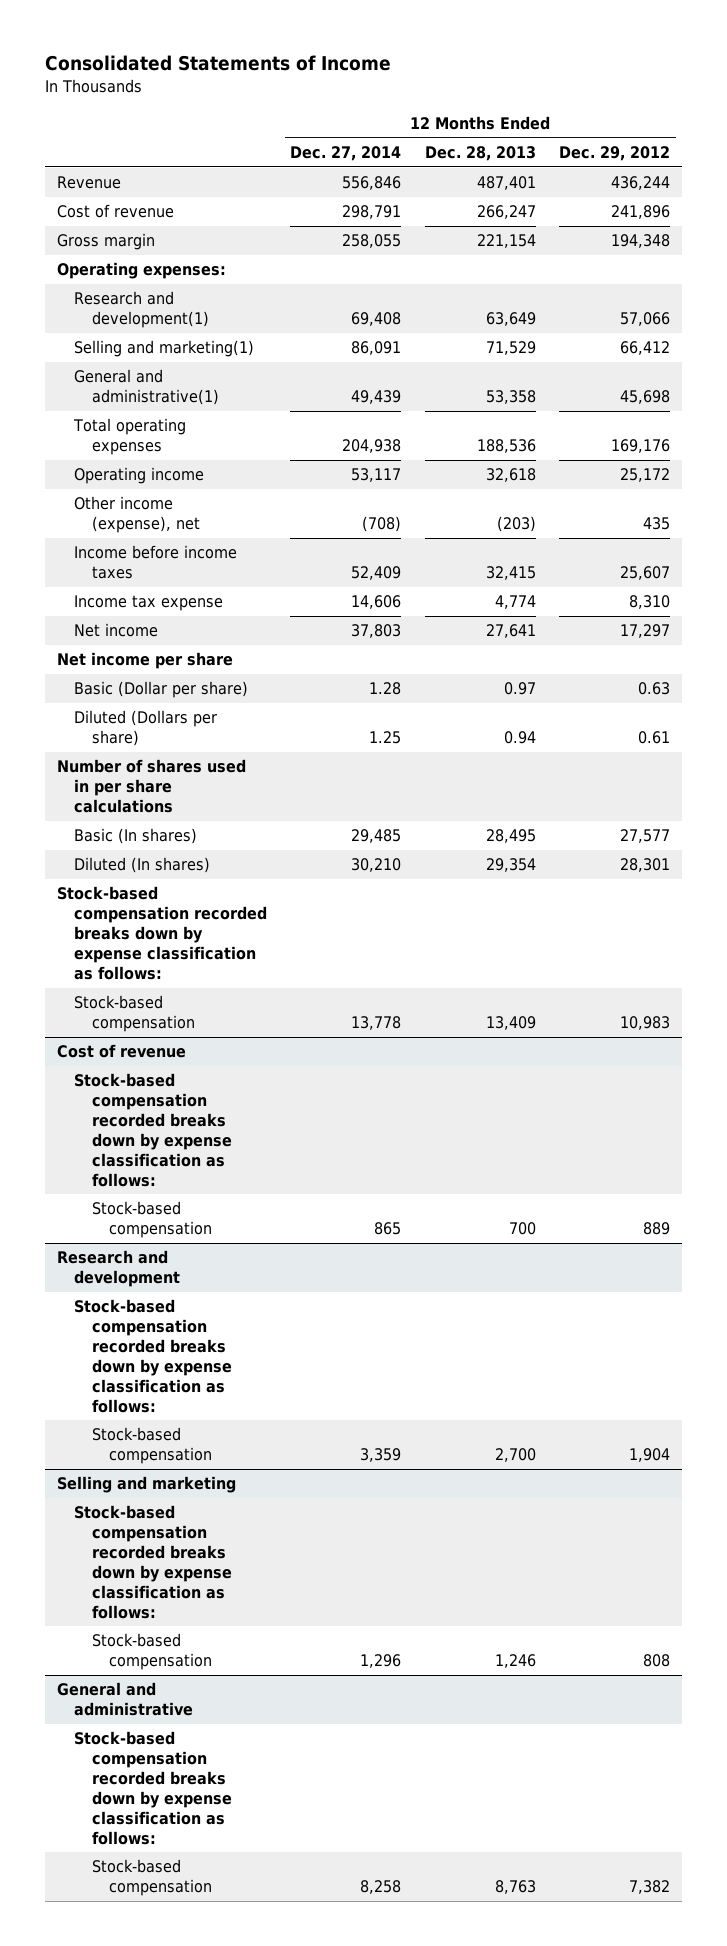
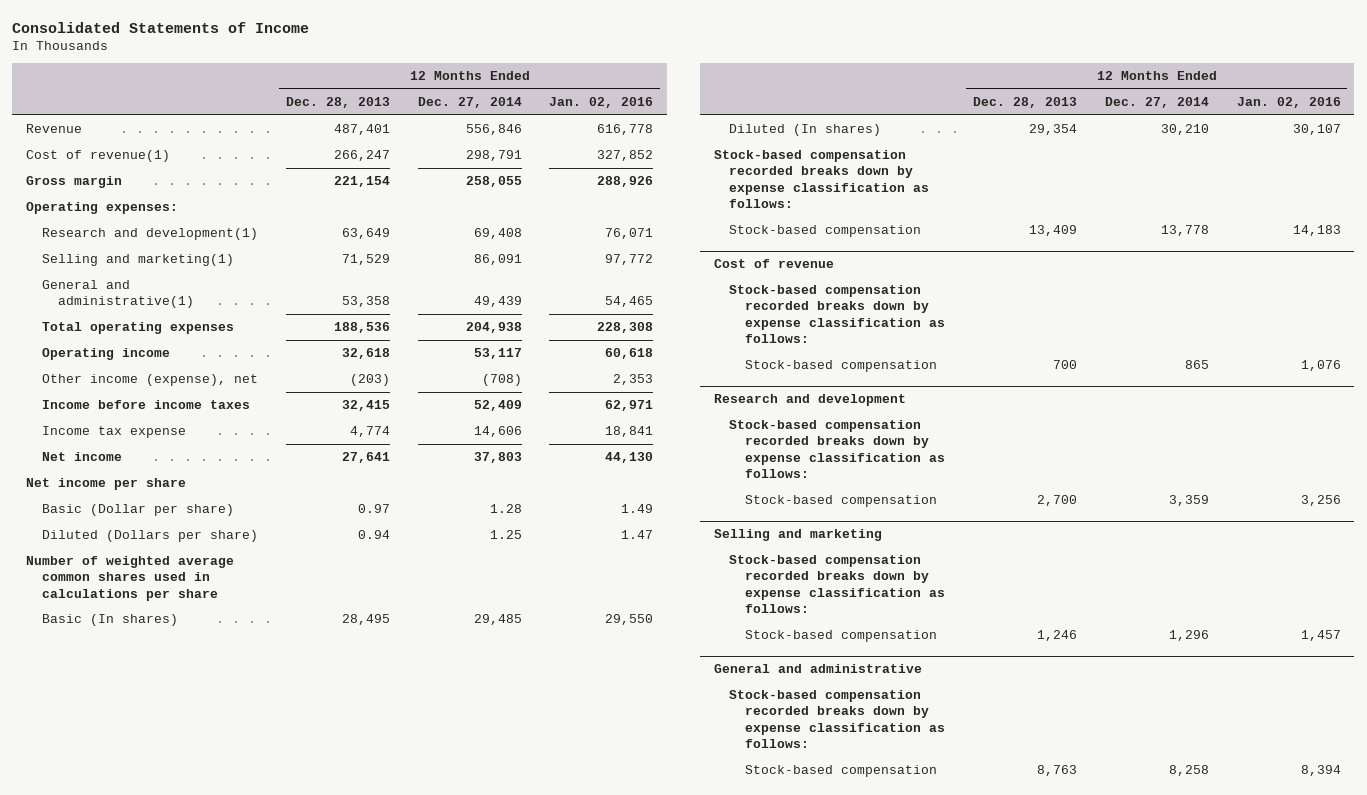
[558,145,670,161] Dec. 29, 2012 -> none
none -> [549,97,654,109] Jan. 02, 2016
[56,204,174,219] Cost of revenue -> [26,150,171,163] Cost of revenue(1)
[56,759,246,814] Number of shares used in per share calculations -> [26,556,235,601] Number of weighted average common shares used in calculations per share

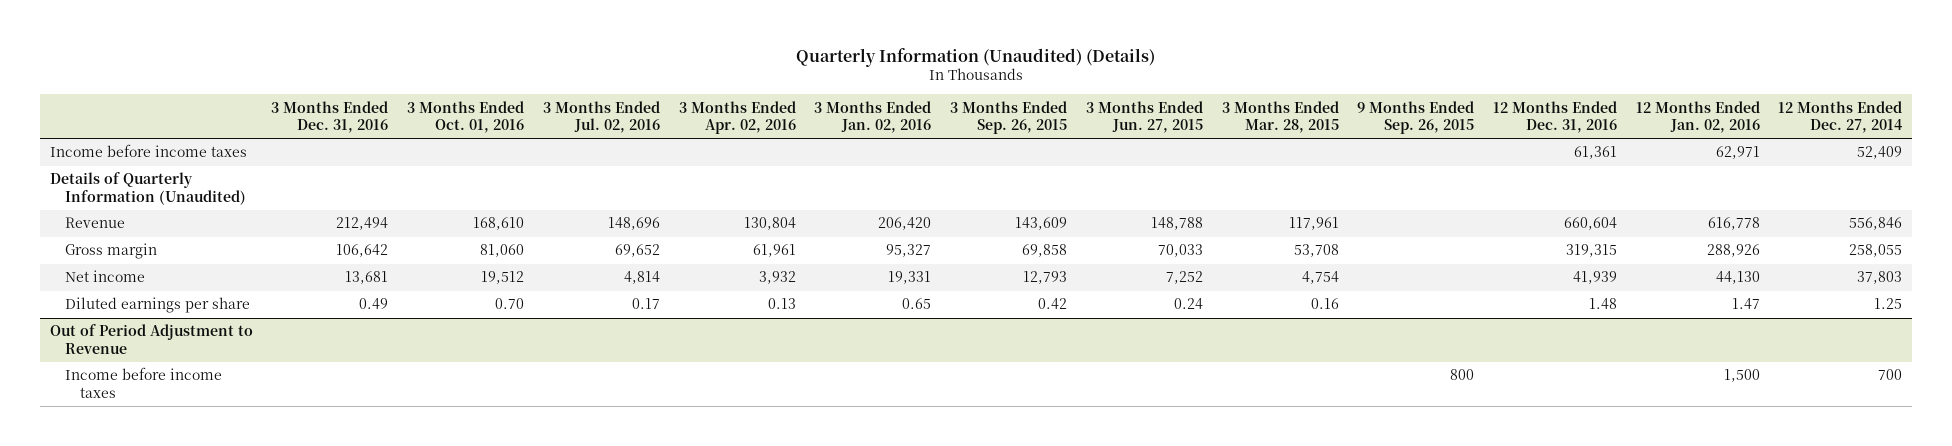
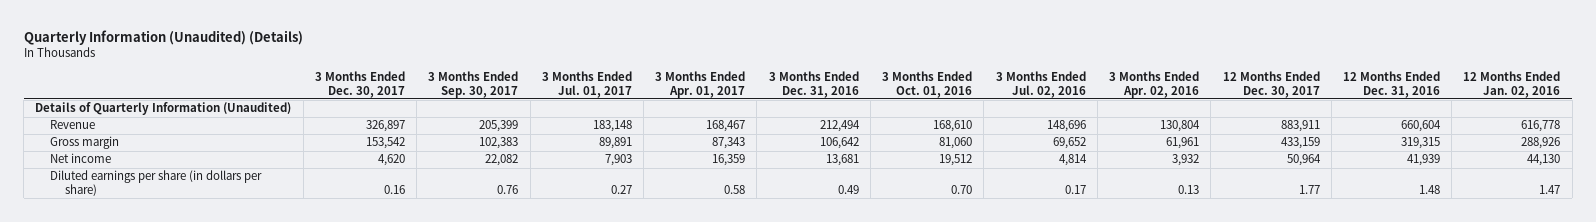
[814,100,932,133] 3 Months Ended Jan. 02, 2016 -> none
[950,100,1068,134] 3 Months Ended Sep. 26, 2015 -> none
[1085,100,1203,133] 3 Months Ended Jun. 27, 2015 -> none
[1221,100,1339,133] 3 Months Ended Mar. 28, 2015 -> none
[1357,100,1475,134] 9 Months Ended Sep. 26, 2015 -> none
[1778,100,1903,133] 12 Months Ended Dec. 27, 2014 -> none
none -> [314,70,405,98] 3 Months Ended Dec. 30, 2017
none -> [428,70,519,98] 3 Months Ended Sep. 30, 2017
none -> [541,70,632,98] 3 Months Ended Jul. 01, 2017
none -> [655,70,746,98] 3 Months Ended Apr. 01, 2017
none -> [1222,70,1320,98] 12 Months Ended Dec. 30, 2017
[49,144,247,158] Income before income taxes -> none
[49,324,253,354] Out of Period Adjustment to Revenue -> none
[65,367,223,398] Income before income taxes -> none
[65,297,251,314] Diluted earnings per share -> [50,170,263,197] Diluted earnings per share (in dollars per share)

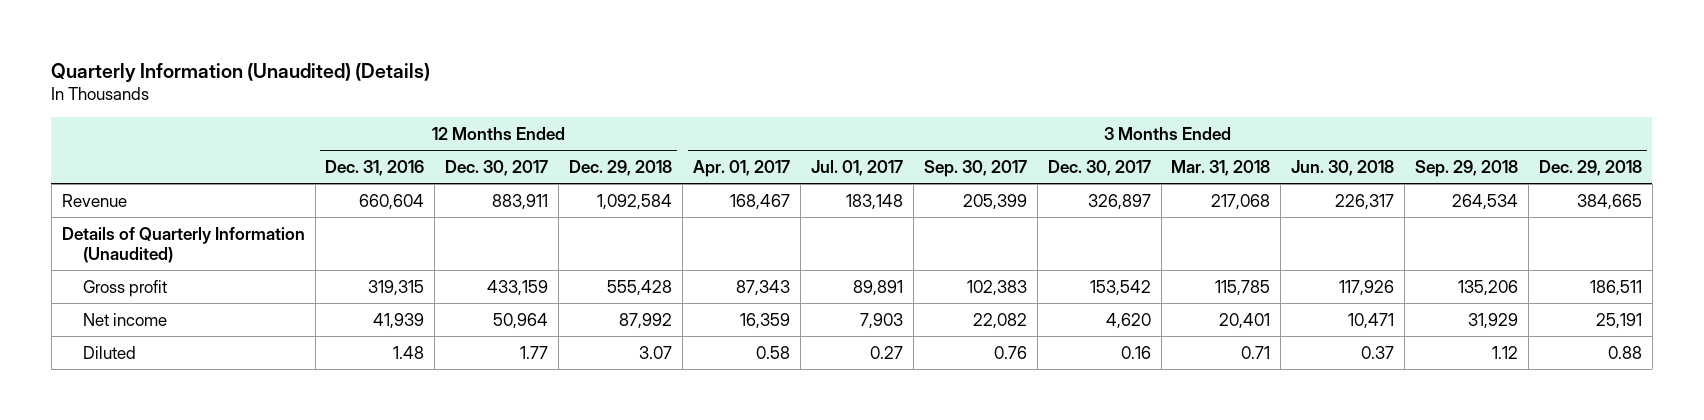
[768,70,859,98] 3 Months Ended Dec. 31, 2016 -> none
[882,70,973,98] 3 Months Ended Oct. 01, 2016 -> none
[995,70,1086,98] 3 Months Ended Jul. 02, 2016 -> none
[1109,70,1200,98] 3 Months Ended Apr. 02, 2016 -> none
[1463,70,1561,98] 12 Months Ended Jan. 02, 2016 -> none
none -> [569,159,673,176] Dec. 29, 2018
none -> [1171,159,1271,176] Mar. 31, 2018
none -> [1291,159,1395,176] Jun. 30, 2018
none -> [1415,159,1519,177] Sep. 29, 2018
none -> [1539,159,1643,176] Dec. 29, 2018
[35,102,292,116] Details of Quarterly Information (Unaudited) -> [61,226,305,264] Details of Quarterly Information (Unaudited)
[50,136,120,150] Gross margin -> [82,279,167,297] Gross profit
[50,170,263,197] Diluted earnings per share (in dollars per share) -> [82,345,136,359] Diluted

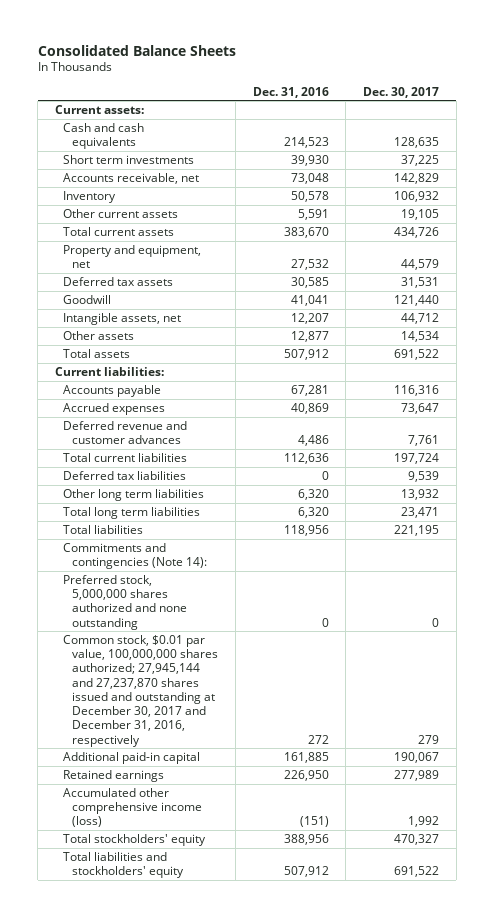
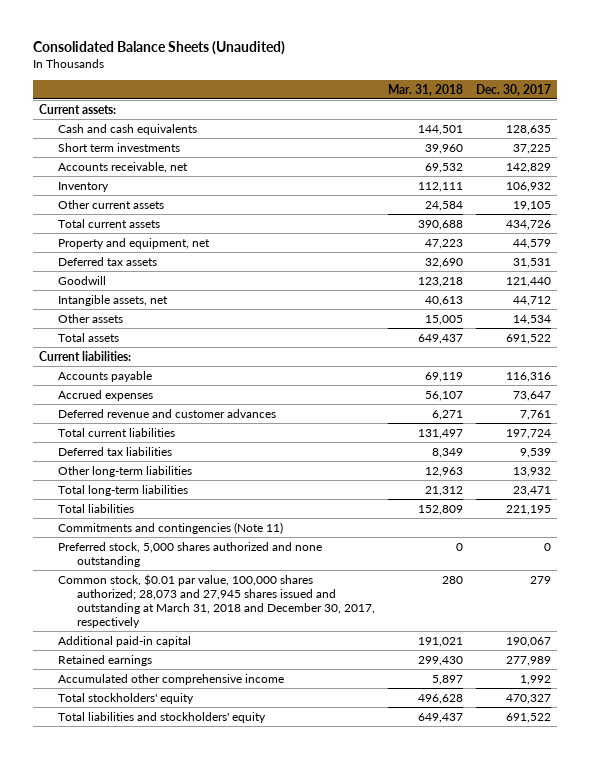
[37,44,236,56] Consolidated Balance Sheets -> [32,40,285,55] Consolidated Balance Sheets (Unaudited)
[252,86,329,98] Dec. 31, 2016 -> none
none -> [387,84,463,97] Mar. 31, 2018
[63,488,205,501] Other long term liabilities -> [58,465,193,477] Other long-term liabilities
[63,506,201,519] Total long term liabilities -> [58,484,189,496] Total long-term liabilities
[63,542,207,570] Commitments and contingencies (Note 14): -> [58,521,284,534] Commitments and contingencies (Note 11)
[63,574,187,630] Preferred stock, 5,000,000 shares authorized and none outstanding -> [58,541,323,567] Preferred stock, 5,000 shares authorized and none outstanding
[63,634,218,747] Common stock, $0.01 par value, 100,000,000 shares authorized; 27,945,144 and 27,237,870 shares issued and outstanding at December 30, 2017 and December 31, 2016, respectively -> [58,573,375,629] Common stock, $0.01 par value, 100,000 shares authorized; 28,073 and 27,945 shares issued and outstanding at March 31, 2018 and December 30, 2017, respectively
[63,787,202,828] Accumulated other comprehensive income (loss) -> [58,673,285,685] Accumulated other comprehensive income

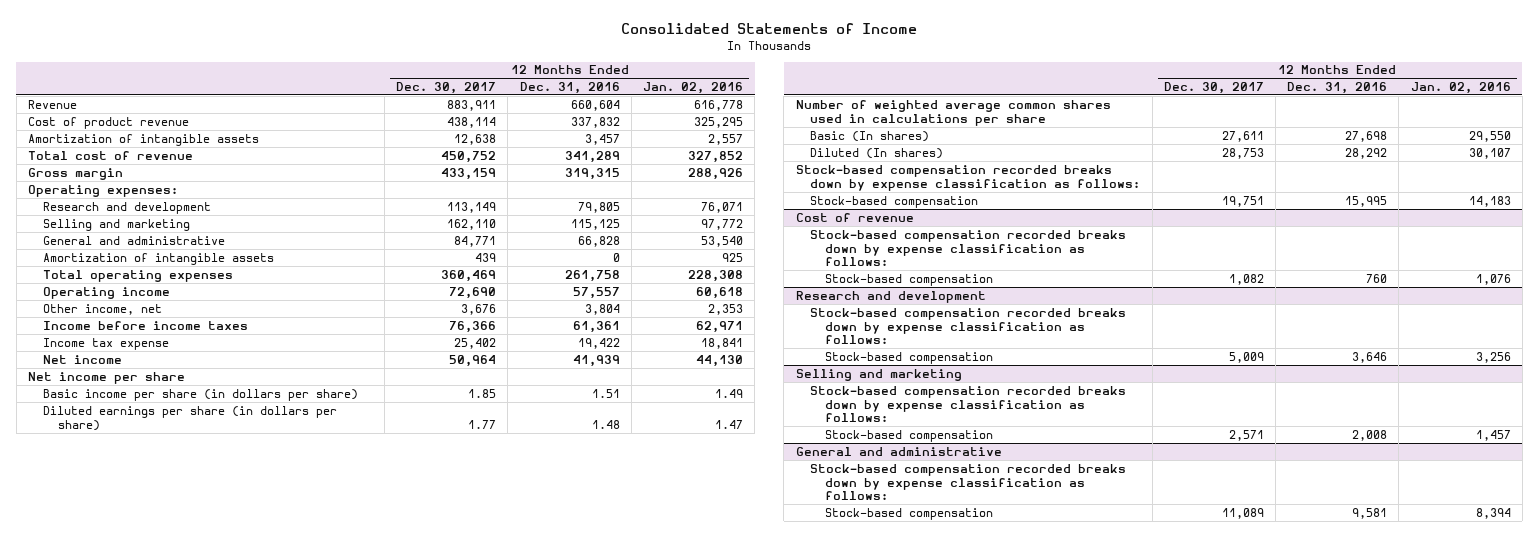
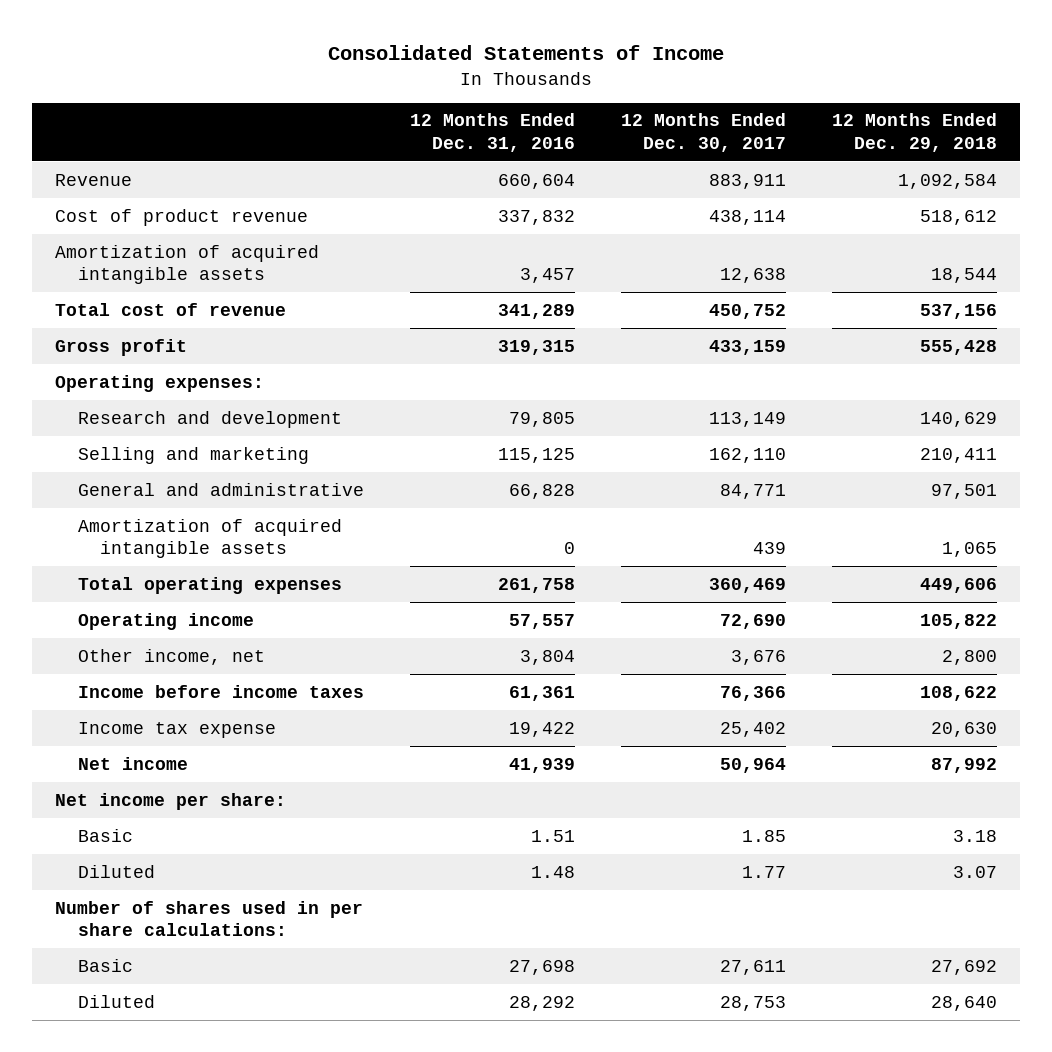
[643,81,744,94] Jan. 02, 2016 -> none
none -> [831,113,997,153] 12 Months Ended Dec. 29, 2018
[27,133,259,146] Amortization of intangible assets -> [55,244,320,285] Amortization of acquired intangible assets
[27,167,123,180] Gross margin -> [55,338,188,356] Gross profit
[42,252,274,265] Amortization of intangible assets -> [77,518,342,559] Amortization of acquired intangible assets
[795,164,1141,191] Stock-based compensation recorded breaks down by expense classification as follows: -> none
[810,195,979,208] Stock-based compensation -> none
[795,212,914,222] Cost of revenue -> none
[810,229,1127,267] Stock-based compensation recorded breaks down by expense classification as follows: -> none
[825,273,994,286] Stock-based compensation -> none
[795,290,986,303] Research and development -> none
[810,307,1127,345] Stock-based compensation recorded breaks down by expense classification as follows: -> none
[825,351,994,364] Stock-based compensation -> none
[795,368,962,381] Selling and marketing -> none
[810,385,1127,423] Stock-based compensation recorded breaks down by expense classification as follows: -> none
[825,429,994,442] Stock-based compensation -> none
[795,446,1002,456] General and administrative -> none
[810,463,1127,501] Stock-based compensation recorded breaks down by expense classification as follows: -> none
[825,507,994,520] Stock-based compensation -> none
[27,371,185,384] Net income per share -> [55,792,287,810] Net income per share:
[42,388,358,401] Basic income per share (in dollars per share) -> [77,828,133,842] Basic
[42,405,337,431] Diluted earnings per share (in dollars per share) -> [77,864,155,878] Diluted
[795,99,1111,126] Number of weighted average common shares used in calculations per share -> [55,900,364,937] Number of shares used in per share calculations:
[810,130,930,142] Basic (In shares) -> [77,958,133,972] Basic
[810,147,944,159] Diluted (In shares) -> [77,994,155,1008] Diluted

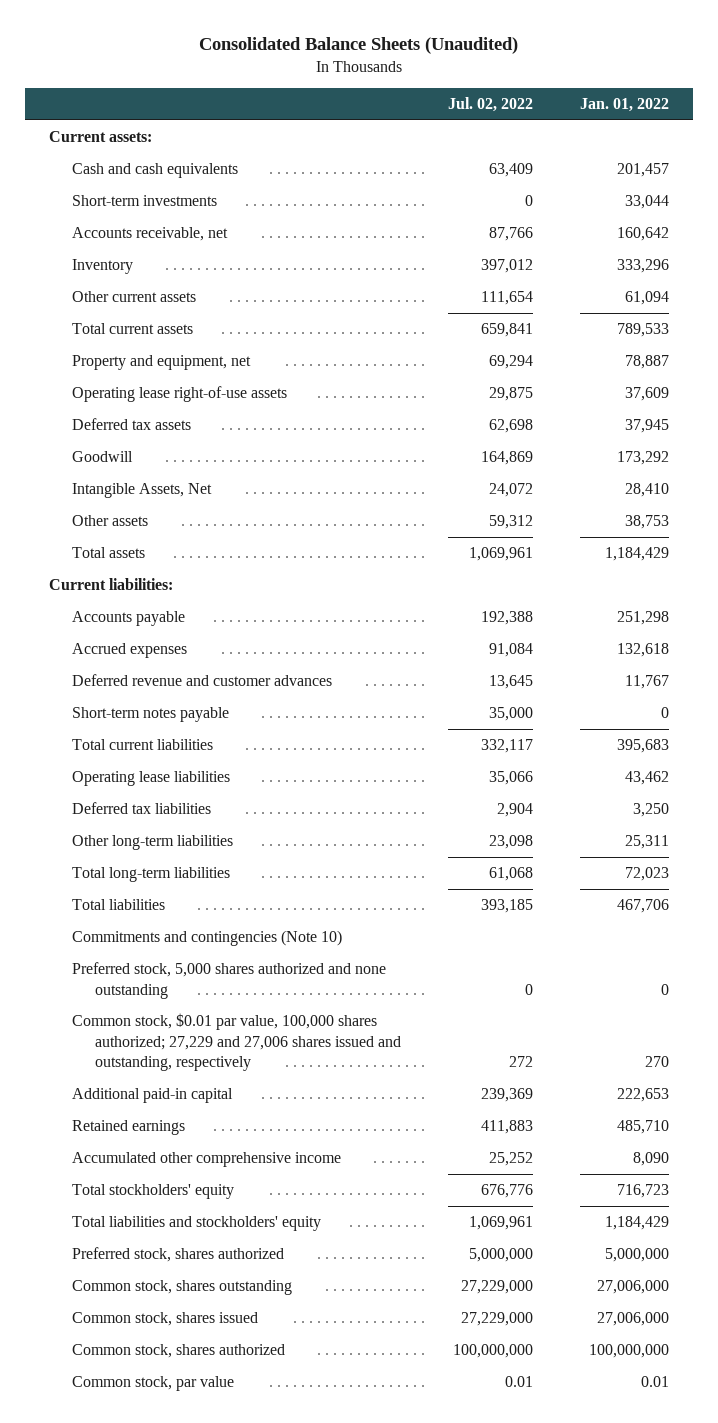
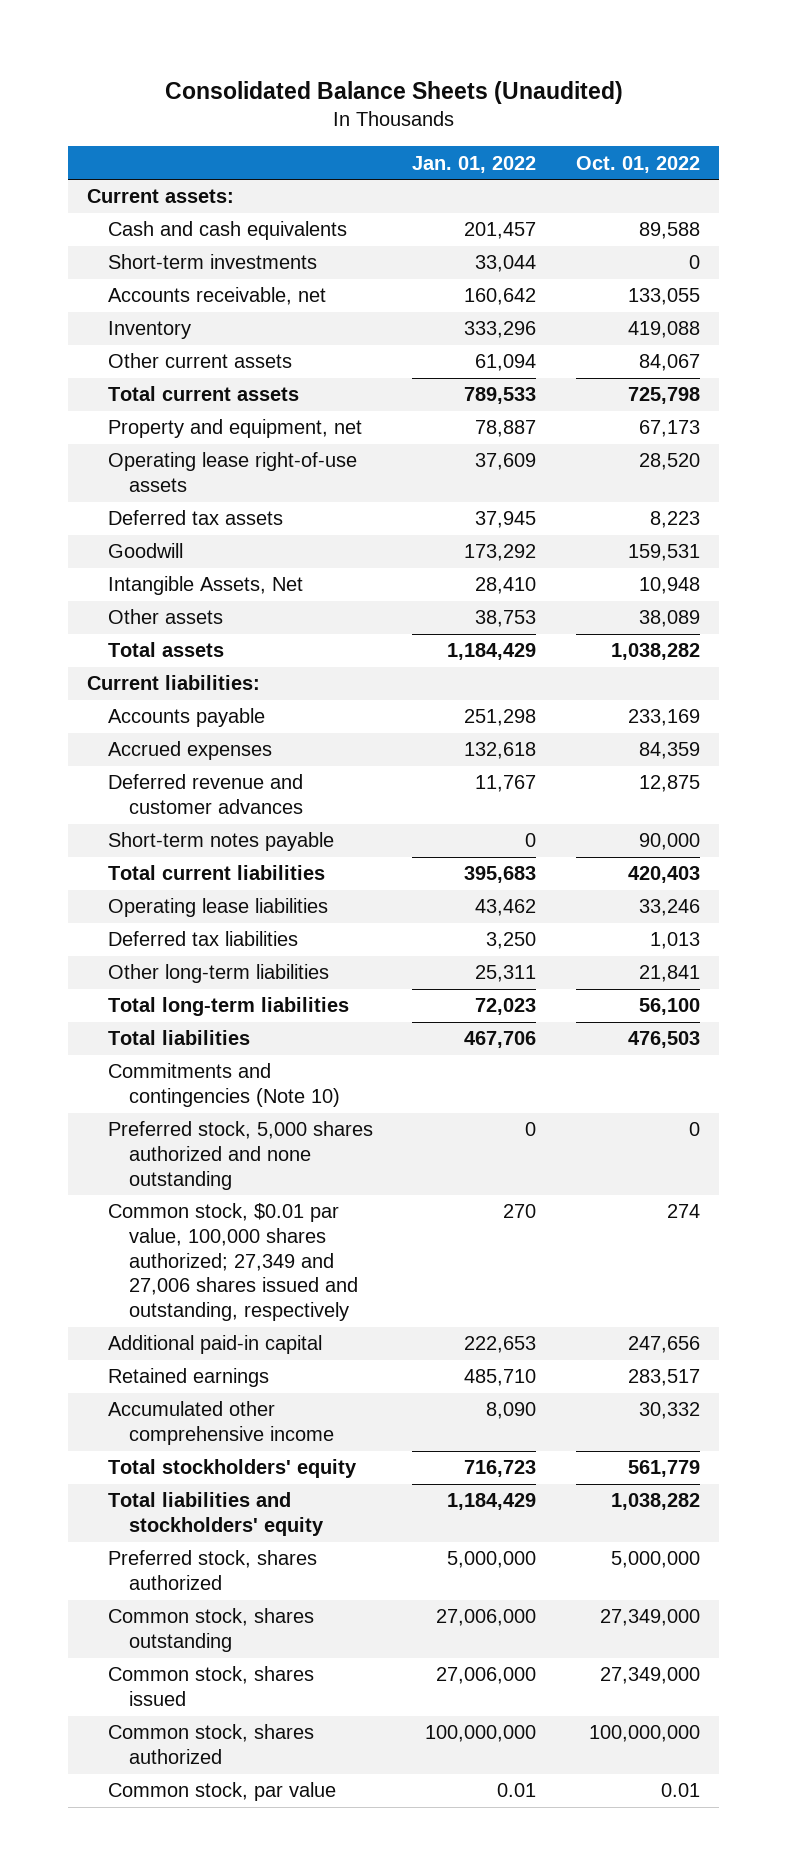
[448,96,534,112] Jul. 02, 2022 -> none
none -> [575,155,700,173] Oct. 01, 2022
[71,1013,402,1072] Common stock, $0.01 par value, 100,000 shares authorized; 27,229 and 27,006 shares issued and outstanding, respectively -> [108,1203,358,1322] Common stock, $0.01 par value, 100,000 shares authorized; 27,349 and 27,006 shares issued and outstanding, respectively

